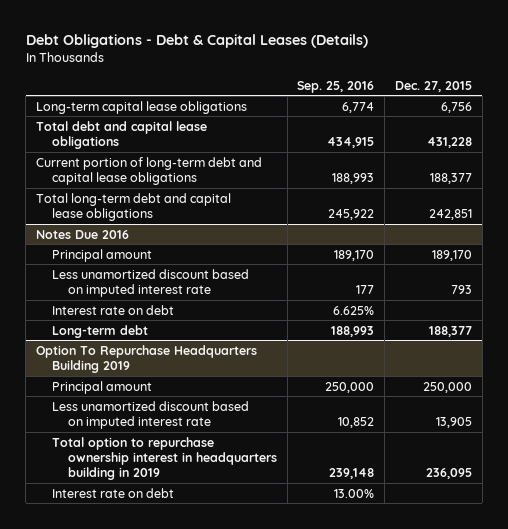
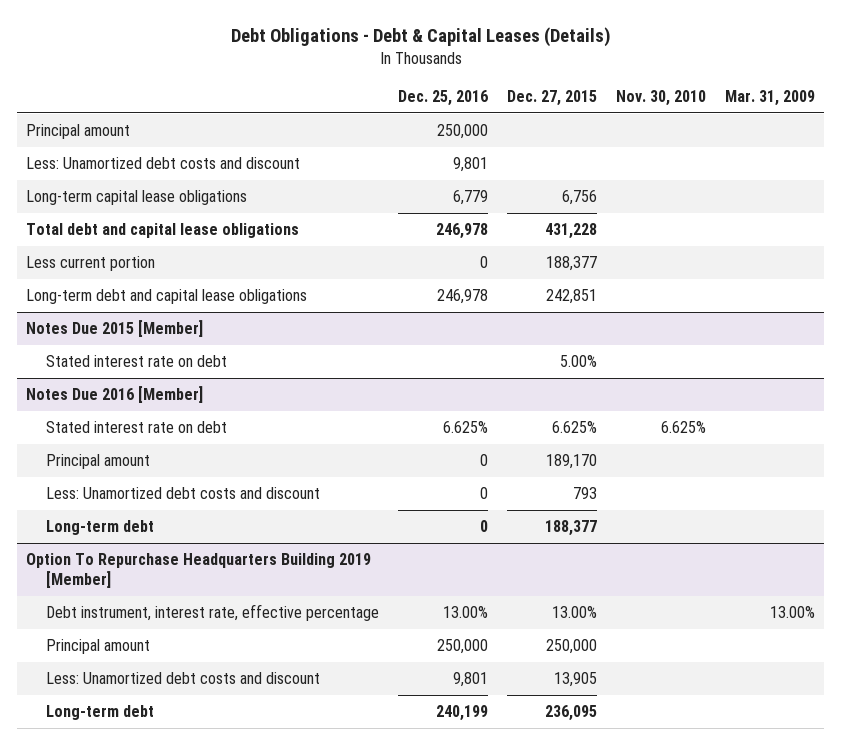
[297,80,375,93] Sep. 25, 2016 -> none
none -> [397,90,488,107] Dec. 25, 2016
none -> [615,90,706,107] Nov. 30, 2010
none -> [724,90,815,107] Mar. 31, 2009
none -> [26,124,131,140] Principal amount
none -> [26,157,301,170] Less: Unamortized debt costs and discount
[35,156,262,185] Current portion of long-term debt and capital lease obligations -> [26,256,156,272] Less current portion
[35,192,231,221] Total long-term debt and capital lease obligations -> [26,289,308,305] Long-term debt and capital lease obligations
none -> [26,320,204,338] Notes Due 2015 [Member]
none -> [45,355,227,368] Stated interest rate on debt
[35,229,129,239] Notes Due 2016 -> [26,386,204,404] Notes Due 2016 [Member]
none -> [45,421,227,434] Stated interest rate on debt
[51,304,174,315] Interest rate on debt -> none
[51,268,249,297] Less unamortized discount based on imputed interest rate -> [45,487,320,500] Less: Unamortized debt costs and discount
[35,344,257,373] Option To Repurchase Headquarters Building 2019 -> [26,553,372,589] Option To Repurchase Headquarters Building 2019 [Member]
none -> [45,604,379,622] Debt instrument, interest rate, effective percentage
[51,487,174,498] Interest rate on debt -> none
[51,400,249,429] Less unamortized discount based on imputed interest rate -> [45,672,320,685] Less: Unamortized debt costs and discount
[51,436,277,481] Total option to repurchase ownership interest in headquarters building in 2019 -> [45,705,154,721] Long-term debt

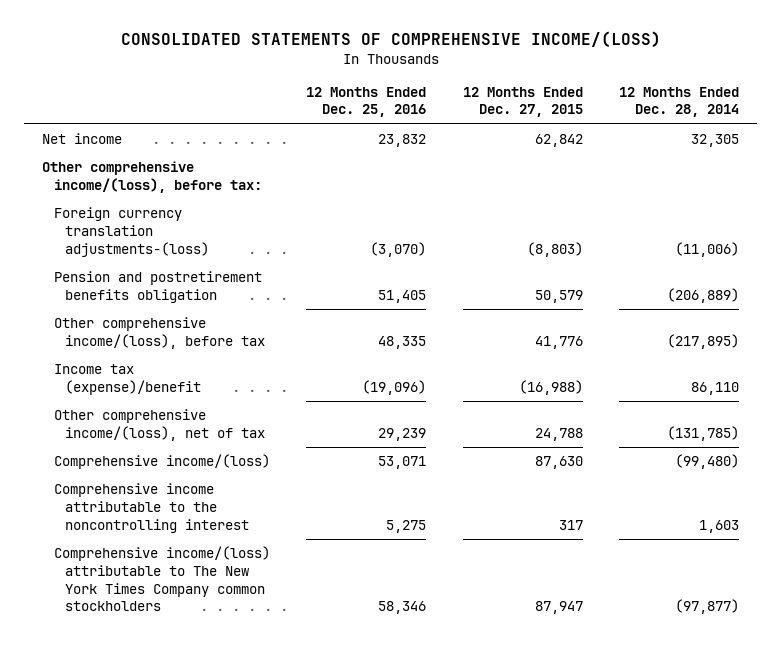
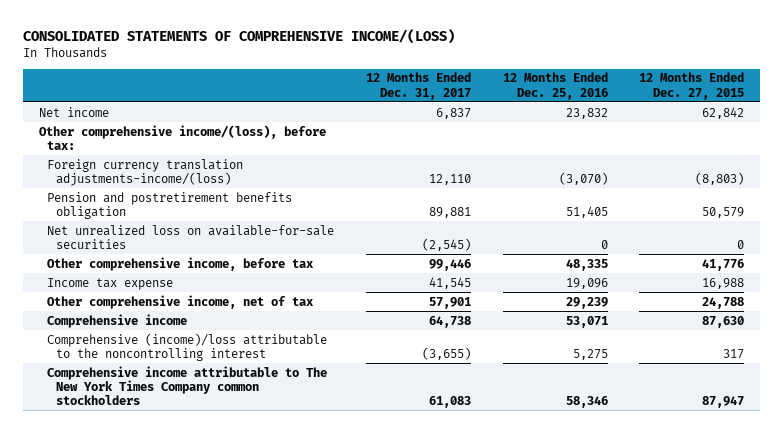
[619,86,740,118] 12 Months Ended Dec. 28, 2014 -> none
none -> [366,72,472,100] 12 Months Ended Dec. 31, 2017
[53,207,210,257] Foreign currency translation adjustments-(loss) -> [47,158,244,186] Foreign currency translation adjustments-income/(loss)
none -> [47,224,335,249] Net unrealized loss on available-for-sale securities
[53,317,266,349] Other comprehensive income/(loss), before tax -> [47,256,315,271] Other comprehensive income, before tax
[53,364,202,395] Income tax (expense)/benefit -> [47,277,174,290] Income tax expense
[362,379,427,395] (19,096) -> [565,277,608,289] 19,096
[518,379,583,395] (16,988) -> [702,277,745,289] 16,988
[53,409,266,441] Other comprehensive income/(loss), net of tax -> [47,294,315,309] Other comprehensive income, net of tax
[53,454,270,470] Comprehensive income/(loss) -> [47,313,188,328] Comprehensive income
[53,483,250,533] Comprehensive income attributable to the noncontrolling interest -> [47,332,328,361] Comprehensive (income)/loss attributable to the noncontrolling interest
[53,546,270,612] Comprehensive income/(loss) attributable to The New York Times Company common stockholders -> [47,365,328,405] Comprehensive income attributable to The New York Times Company common stockholders

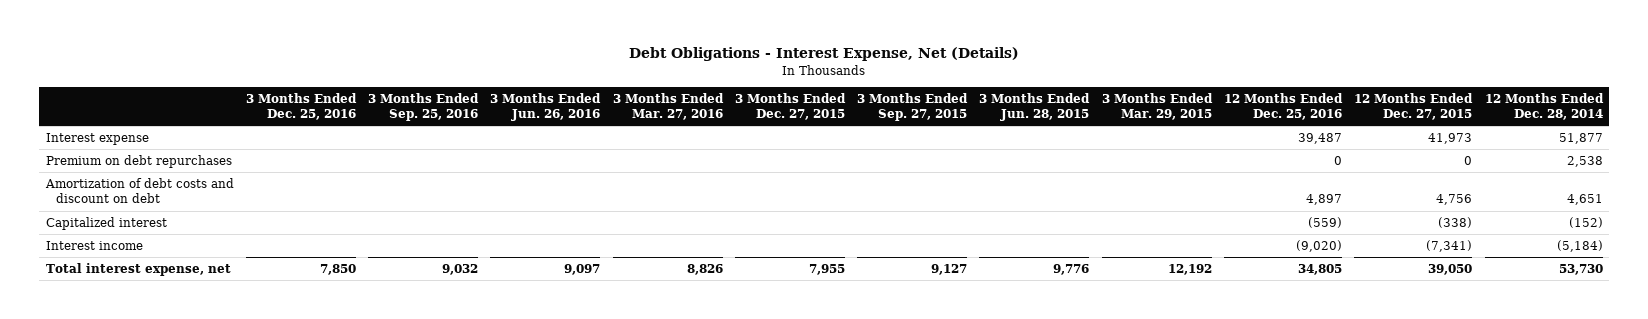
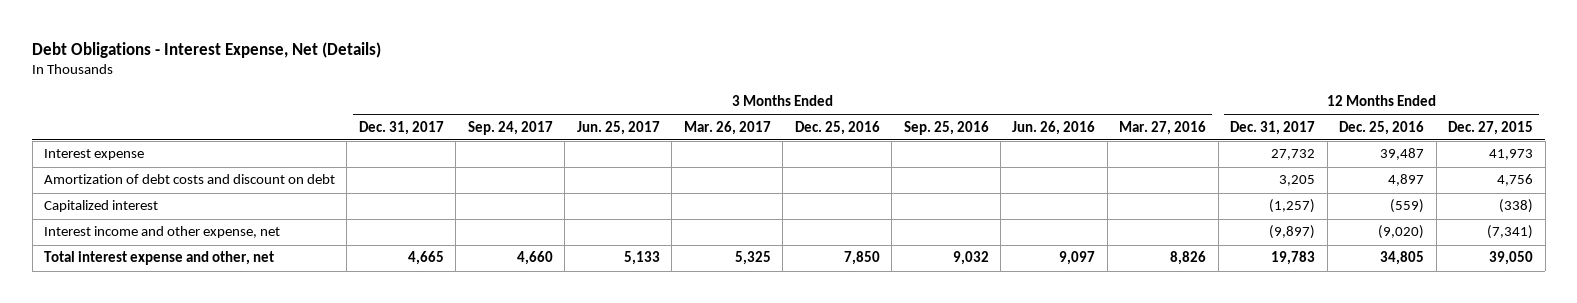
[734,92,846,121] 3 Months Ended Dec. 27, 2015 -> none
[857,92,969,122] 3 Months Ended Sep. 27, 2015 -> none
[979,92,1091,122] 3 Months Ended Jun. 28, 2015 -> none
[1101,92,1213,121] 3 Months Ended Mar. 29, 2015 -> none
[1484,92,1604,121] 12 Months Ended Dec. 28, 2014 -> none
none -> [358,120,444,135] Dec. 31, 2017
none -> [467,120,553,135] Sep. 24, 2017
none -> [576,120,660,135] Jun. 25, 2017
none -> [683,120,771,135] Mar. 26, 2017
none -> [1230,120,1316,135] Dec. 31, 2017
[45,155,232,169] Premium on debt repurchases -> none
[45,241,143,251] Interest income -> [44,226,281,239] Interest income and other expense, net
[45,263,231,277] Total interest expense, net -> [44,251,275,266] Total interest expense and other, net

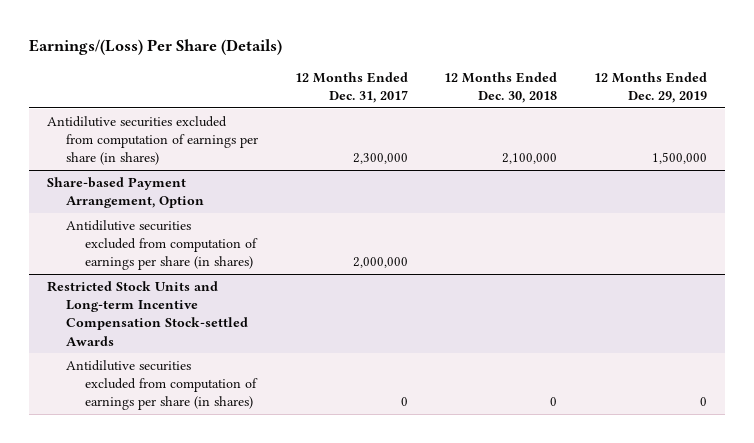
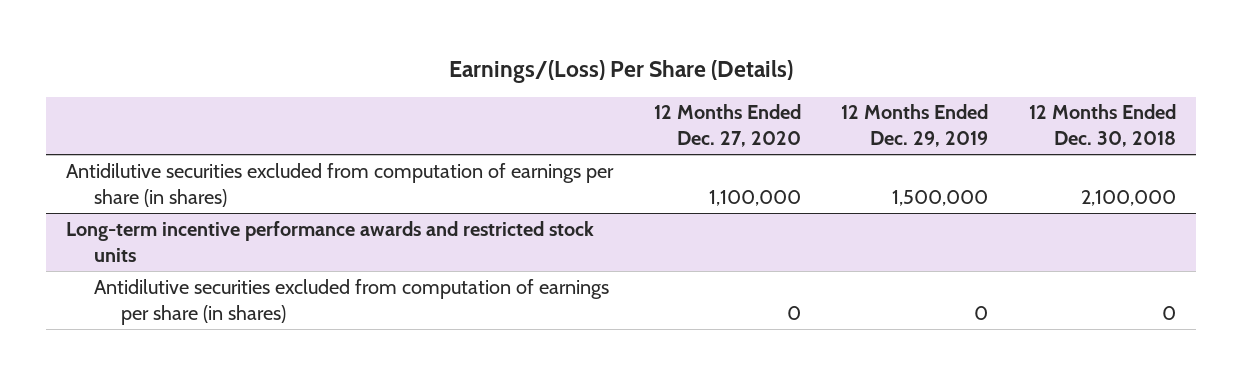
[294,71,408,104] 12 Months Ended Dec. 31, 2017 -> none
none -> [653,104,801,148] 12 Months Ended Dec. 27, 2020
[47,176,205,209] Share-based Payment Arrangement, Option -> none
[66,219,259,271] Antidilutive securities excluded from computation of earnings per share (in shares) -> none
[47,280,249,346] Restricted Stock Units and Long-term Incentive Compensation Stock-settled Awards -> [66,220,595,262] Long-term incentive performance awards and restricted stock units

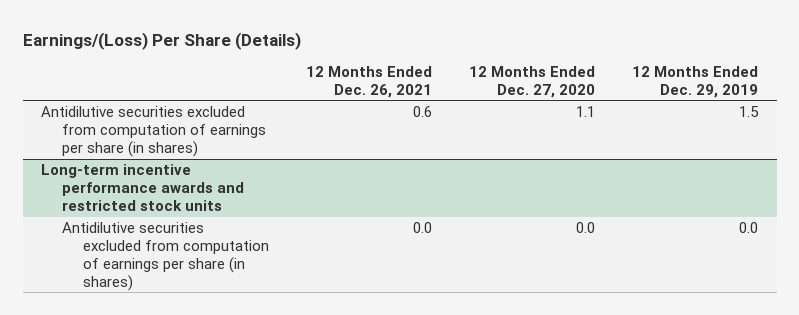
[1028,104,1176,148] 12 Months Ended Dec. 30, 2018 -> none
none -> [306,65,433,98] 12 Months Ended Dec. 26, 2021
[708,189,801,206] 1,100,000 -> [576,106,596,118] 1.1
[892,189,989,206] 1,500,000 -> [739,106,760,118] 1.5
[786,305,801,320] 0 -> [576,222,596,234] 0.0
[974,305,989,320] 0 -> [739,222,759,234] 0.0

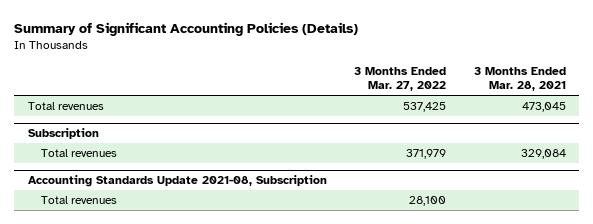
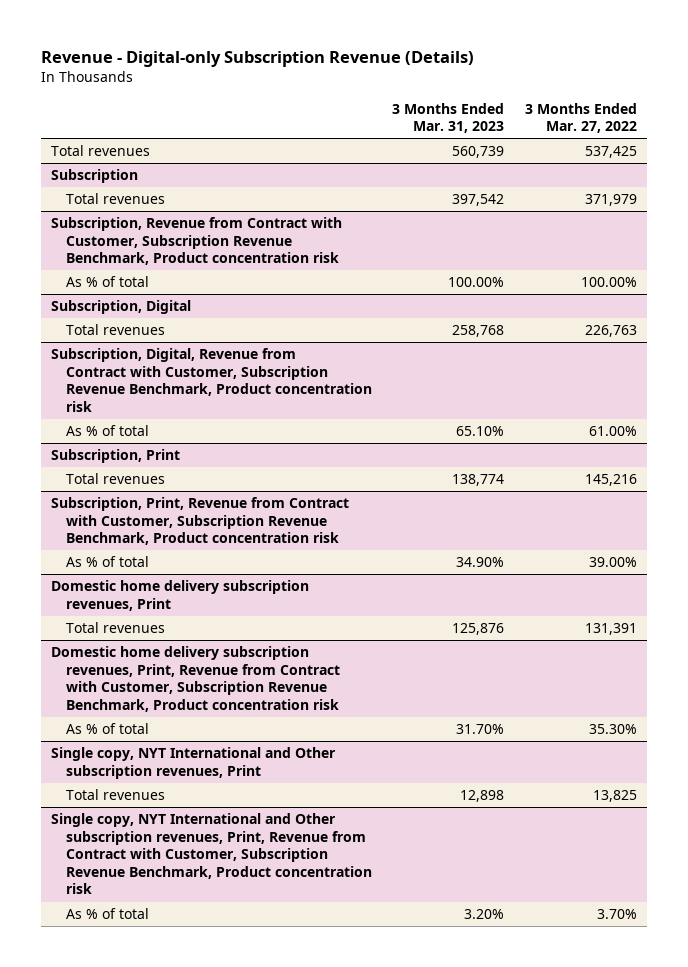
[14,21,359,36] Summary of Significant Accounting Policies (Details) -> [40,51,474,68] Revenue - Digital-only Subscription Revenue (Details)
[473,66,566,92] 3 Months Ended Mar. 28, 2021 -> none
none -> [392,102,505,134] 3 Months Ended Mar. 31, 2023
[27,175,327,188] Accounting Standards Update 2021-08, Subscription -> none
none -> [51,217,343,266] Subscription, Revenue from Contract with Customer, Subscription Revenue Benchmark, Product concentration risk
none -> [65,276,149,288] As % of total
none -> [51,300,192,315] Subscription, Digital
[409,195,447,206] 28,100 -> [584,325,637,338] 226,763
none -> [51,348,372,412] Subscription, Digital, Revenue from Contract with Customer, Subscription Revenue Benchmark, Product concentration risk
none -> [65,425,149,437] As % of total
none -> [51,449,181,464] Subscription, Print
none -> [65,473,165,485] Total revenues
none -> [51,497,350,546] Subscription, Print, Revenue from Contract with Customer, Subscription Revenue Benchmark, Product concentration risk
none -> [65,556,149,568] As % of total
none -> [51,580,310,611] Domestic home delivery subscription revenues, Print
none -> [65,622,165,634] Total revenues
none -> [51,646,340,712] Domestic home delivery subscription revenues, Print, Revenue from Contract with Customer, Subscription Revenue Benchmark, Product concentration risk
none -> [65,723,149,735] As % of total
none -> [51,747,337,779] Single copy, NYT International and Other subscription revenues, Print
none -> [65,789,165,801] Total revenues
none -> [51,813,372,895] Single copy, NYT International and Other subscription revenues, Print, Revenue from Contract with Customer, Subscription Revenue Benchmark, Product concentration risk
none -> [65,908,149,920] As % of total

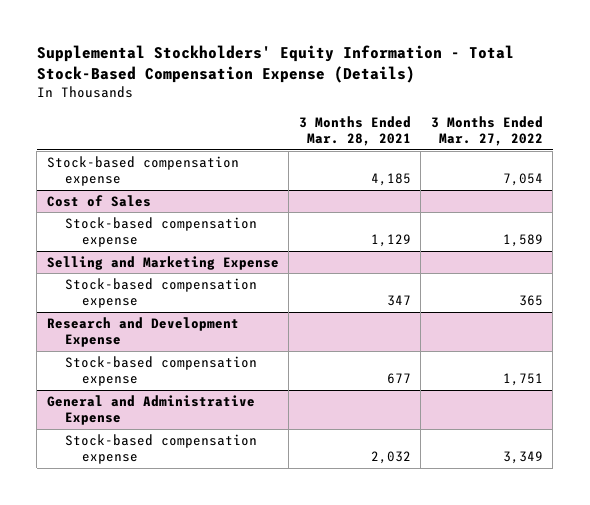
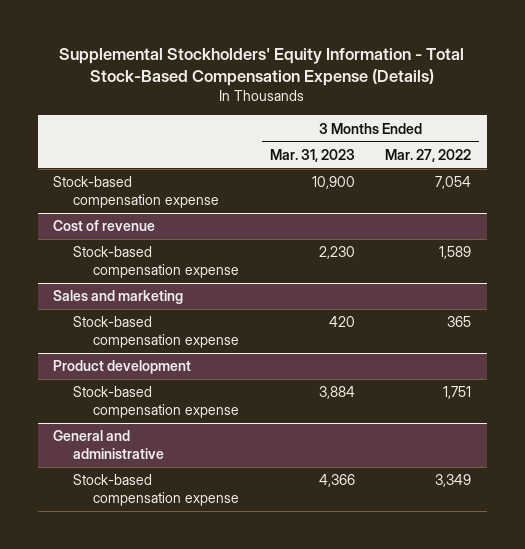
[298,115,411,147] 3 Months Ended Mar. 28, 2021 -> none
none -> [269,148,355,162] Mar. 31, 2023
[46,194,151,207] Cost of Sales -> [53,220,156,232] Cost of revenue
[46,255,279,270] Selling and Marketing Expense -> [53,290,184,305] Sales and marketing
[46,316,239,348] Research and Development Expense -> [53,360,192,375] Product development
[46,394,255,426] General and Administrative Expense -> [53,430,165,459] General and administrative

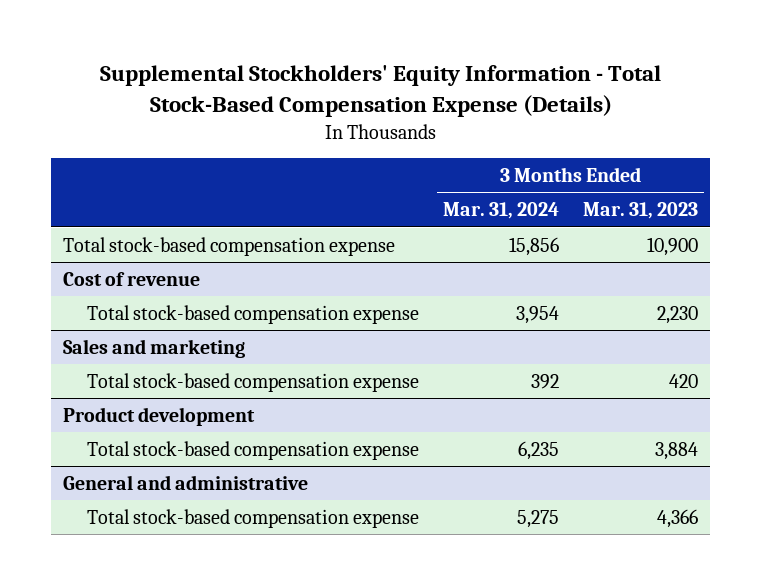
[385,148,472,162] Mar. 27, 2022 -> none
none -> [442,202,559,220] Mar. 31, 2024
[53,176,220,208] Stock-based compensation expense -> [62,236,395,256] Total stock-based compensation expense
[73,246,240,278] Stock-based compensation expense -> [86,304,419,324] Total stock-based compensation expense
[73,316,240,348] Stock-based compensation expense -> [86,372,419,392] Total stock-based compensation expense
[73,386,240,418] Stock-based compensation expense -> [86,440,419,460] Total stock-based compensation expense
[73,474,240,506] Stock-based compensation expense -> [86,508,419,528] Total stock-based compensation expense

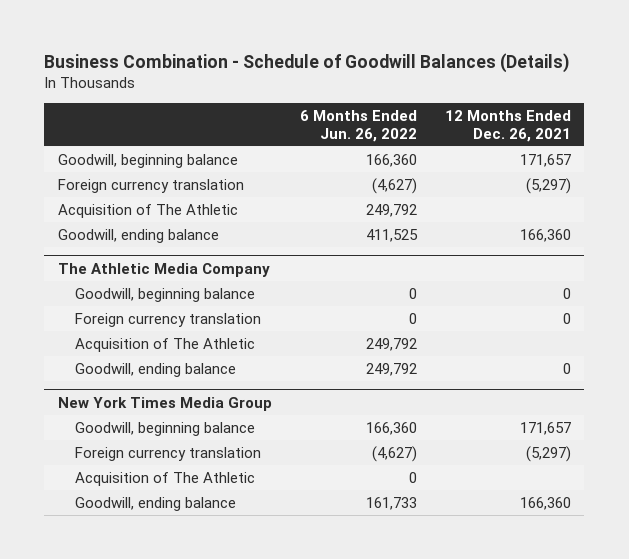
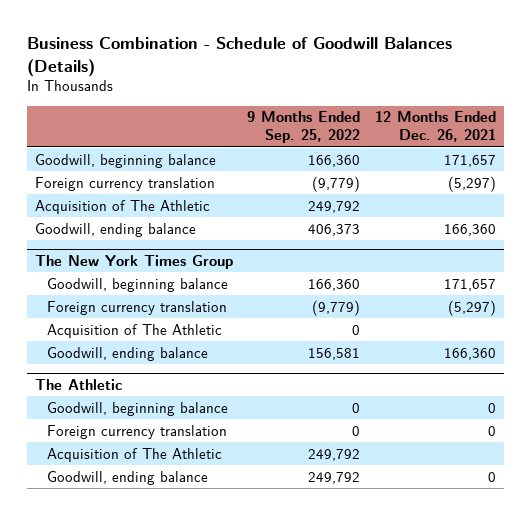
[299,110,417,142] 6 Months Ended Jun. 26, 2022 -> none
none -> [247,111,361,144] 9 Months Ended Sep. 25, 2022
[58,262,271,277] The Athletic Media Company -> none
[75,287,256,302] Goodwill, beginning balance -> none
[75,312,262,327] Foreign currency translation -> none
[75,337,256,352] Acquisition of The Athletic -> none
[75,362,237,377] Goodwill, ending balance -> none
[58,396,273,411] New York Times Media Group -> [34,254,233,269] The New York Times Group
none -> [34,378,122,390] The Athletic
none -> [46,401,228,416] Goodwill, beginning balance
none -> [46,424,227,439] Foreign currency translation
none -> [46,447,222,462] Acquisition of The Athletic
none -> [46,470,208,485] Goodwill, ending balance

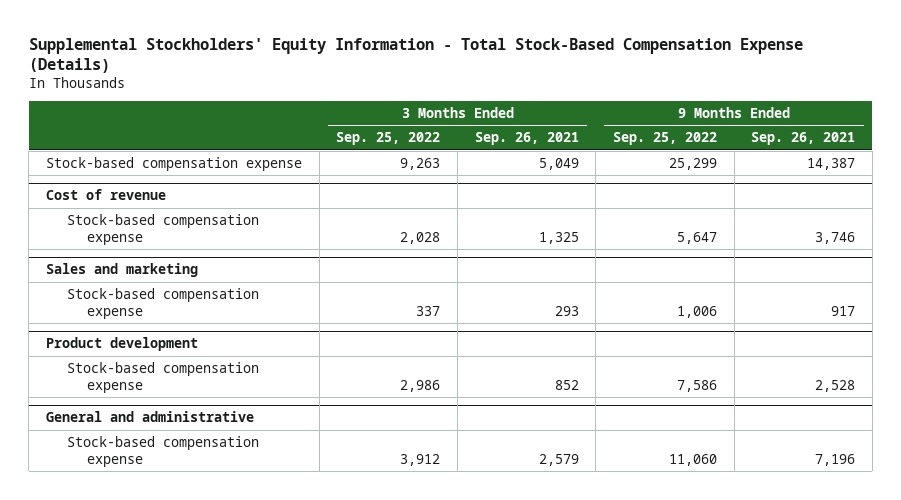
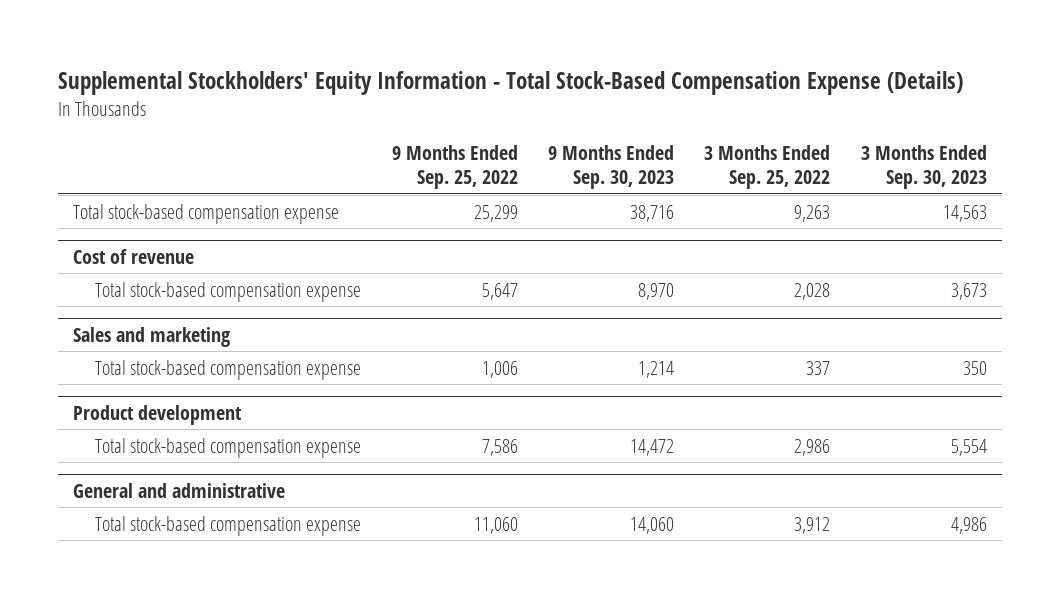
[474,132,579,146] Sep. 26, 2021 -> none
[751,132,856,146] Sep. 26, 2021 -> none
none -> [547,145,674,190] 9 Months Ended Sep. 30, 2023
none -> [860,145,987,190] 3 Months Ended Sep. 30, 2023
[46,156,303,171] Stock-based compensation expense -> [72,203,339,224] Total stock-based compensation expense
[66,213,259,245] Stock-based compensation expense -> [95,281,362,302] Total stock-based compensation expense
[66,287,259,319] Stock-based compensation expense -> [95,359,362,380] Total stock-based compensation expense
[66,361,259,393] Stock-based compensation expense -> [95,437,362,458] Total stock-based compensation expense
[66,435,259,467] Stock-based compensation expense -> [95,515,362,536] Total stock-based compensation expense

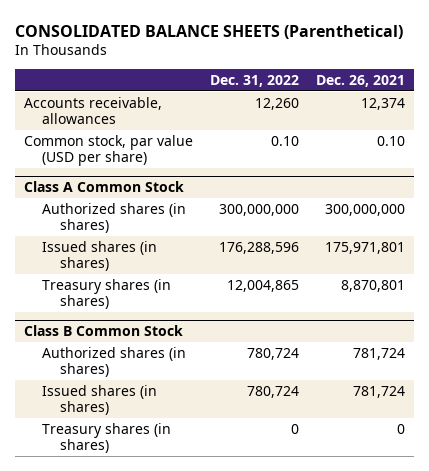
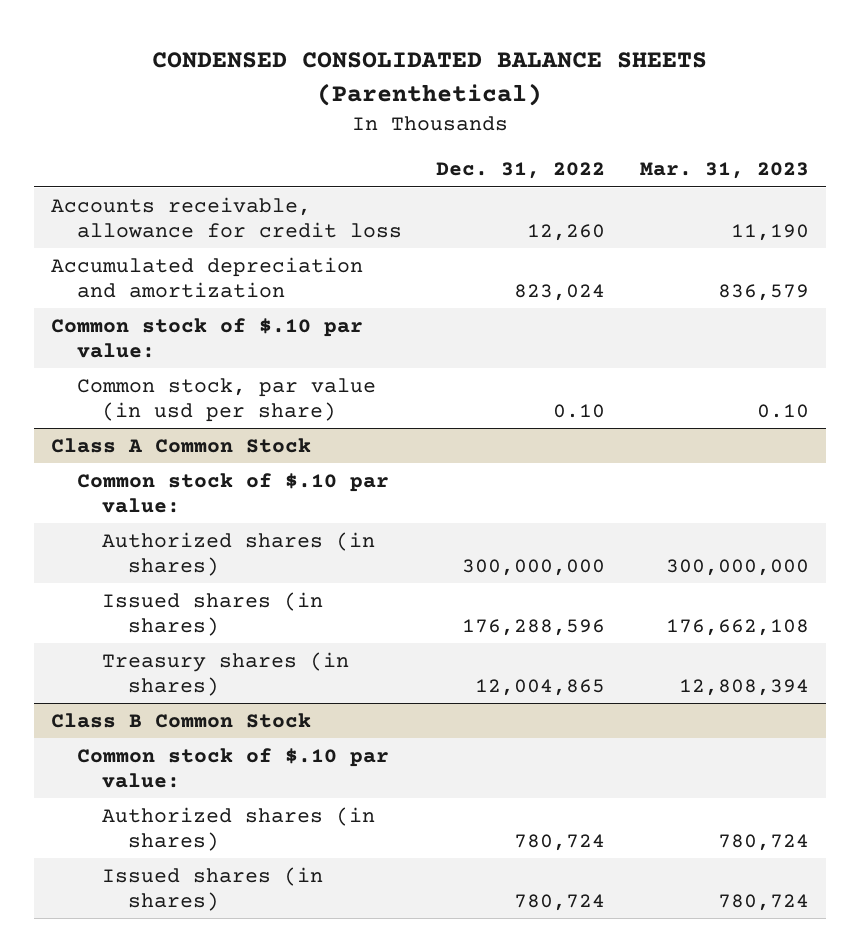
[15,24,404,39] CONSOLIDATED BALANCE SHEETS (Parenthetical) -> [151,52,707,106] CONDENSED CONSOLIDATED BALANCE SHEETS (Parenthetical)
[316,75,406,88] Dec. 26, 2021 -> none
none -> [639,162,809,180] Mar. 31, 2023
[23,96,162,124] Accounts receivable, allowances -> [50,196,402,238] Accounts receivable, allowance for credit loss
none -> [50,256,363,298] Accumulated depreciation and amortization
none -> [50,317,363,358] Common stock of $.10 par value:
[23,134,193,166] Common stock, par value (USD per share) -> [76,377,376,422] Common stock, par value (in usd per share)
none -> [76,472,389,513] Common stock of $.10 par value:
none -> [76,747,389,788] Common stock of $.10 par value:
[41,422,171,453] Treasury shares (in shares) -> none

